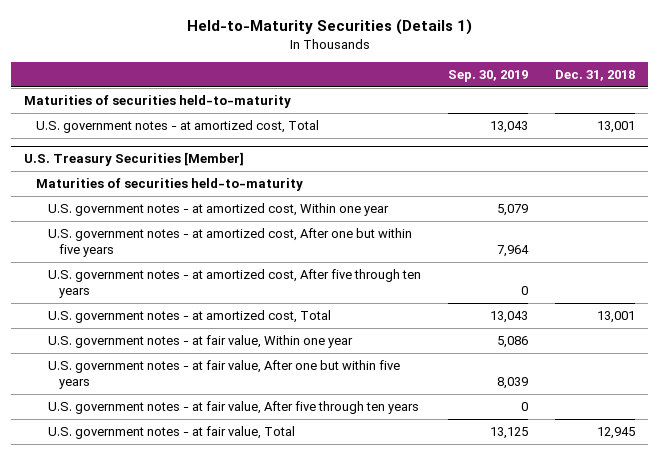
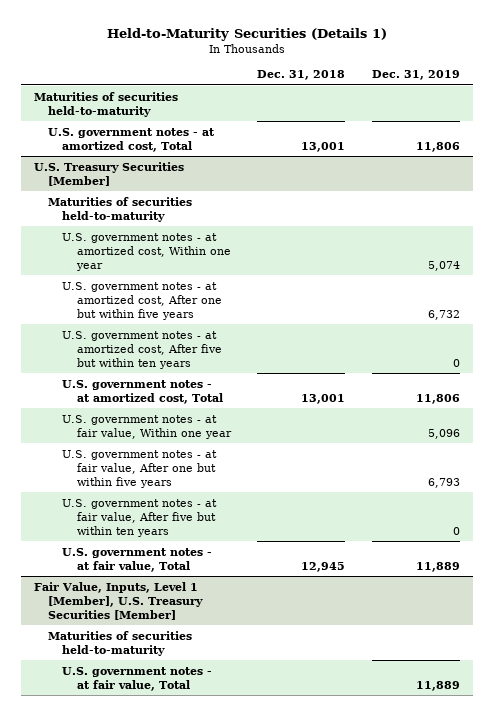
[447,70,528,83] Sep. 30, 2019 -> none
none -> [372,70,461,81] Dec. 31, 2019
[47,269,421,299] U.S. government notes - at amortized cost, After five through ten years -> [62,330,222,369] U.S. government notes - at amortized cost, After five but within ten years
[47,401,419,415] U.S. government notes - at fair value, After five through ten years -> [62,498,218,537] U.S. government notes - at fair value, After five but within ten years
none -> [34,581,204,620] Fair Value, Inputs, Level 1 [Member], U.S. Treasury Securities [Member]
none -> [48,630,193,656] Maturities of securities held-to-maturity
none -> [62,666,213,691] U.S. government notes - at fair value, Total

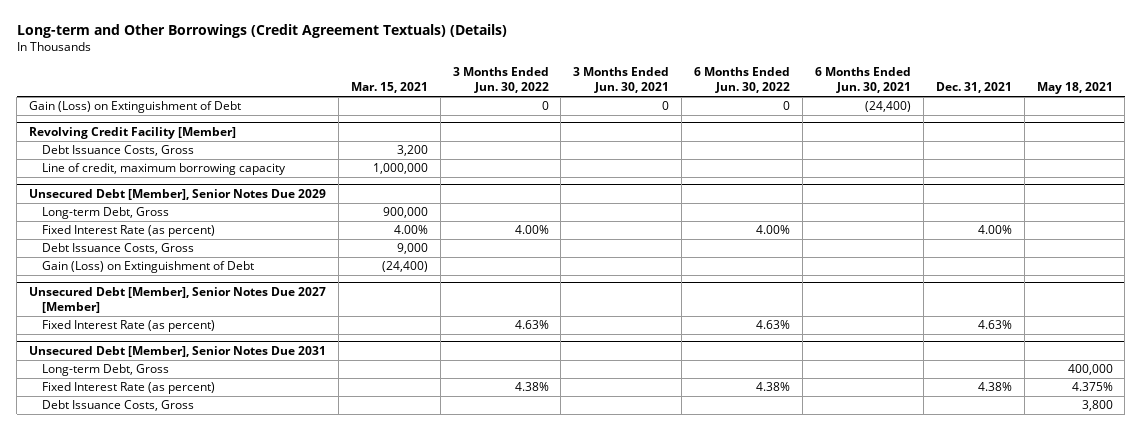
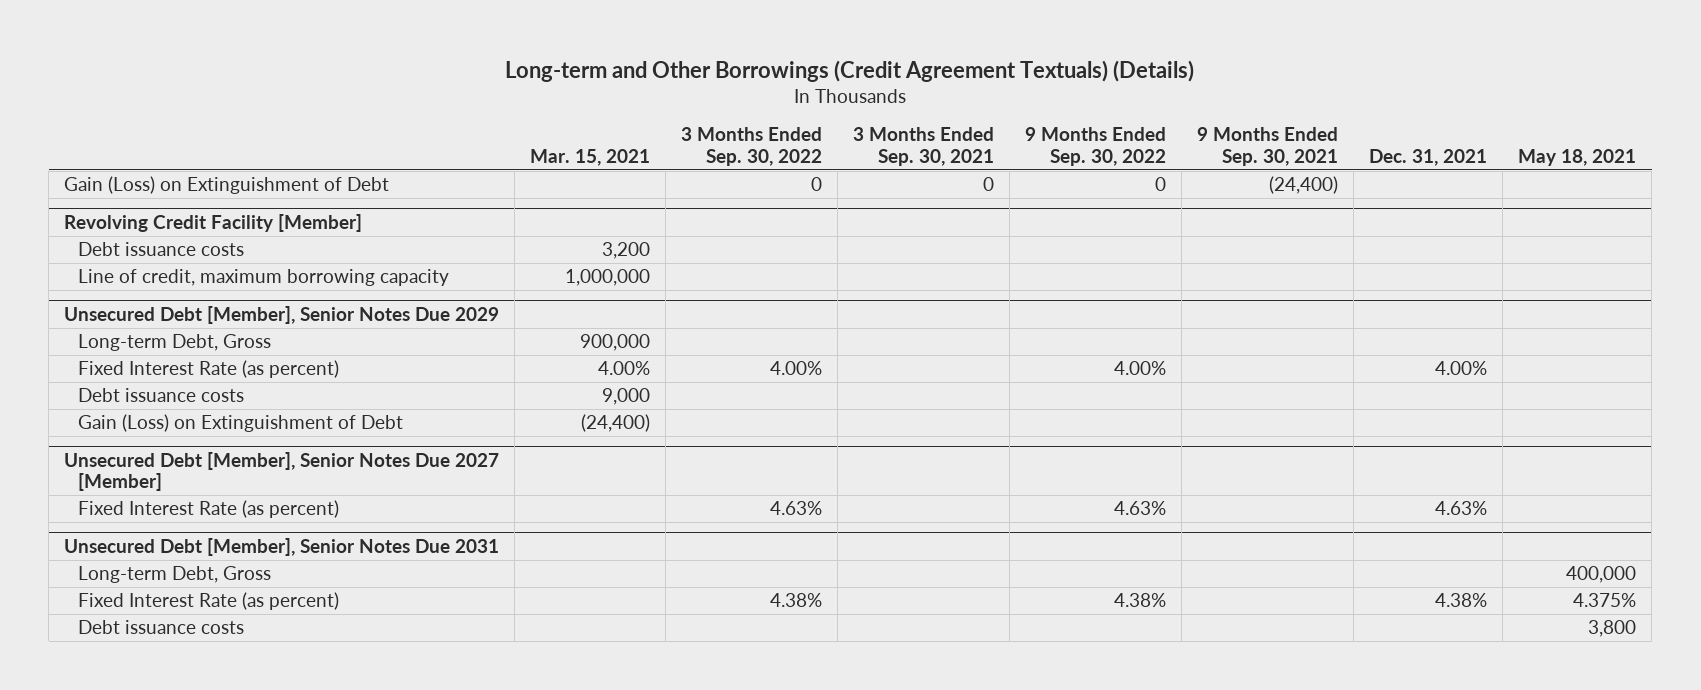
[452,67,549,94] 3 Months Ended Jun. 30, 2022 -> none
[573,67,670,94] 3 Months Ended Jun. 30, 2021 -> none
[694,67,791,94] 6 Months Ended Jun. 30, 2022 -> none
[814,67,911,94] 6 Months Ended Jun. 30, 2021 -> none
none -> [681,127,823,166] 3 Months Ended Sep. 30, 2022
none -> [853,127,995,166] 3 Months Ended Sep. 30, 2021
none -> [1025,127,1167,166] 9 Months Ended Sep. 30, 2022
none -> [1197,127,1339,166] 9 Months Ended Sep. 30, 2021
[41,145,194,157] Debt Issuance Costs, Gross -> [78,242,245,257] Debt issuance costs
[41,243,194,255] Debt Issuance Costs, Gross -> [78,388,245,403] Debt issuance costs
[41,400,194,412] Debt Issuance Costs, Gross -> [78,620,245,635] Debt issuance costs

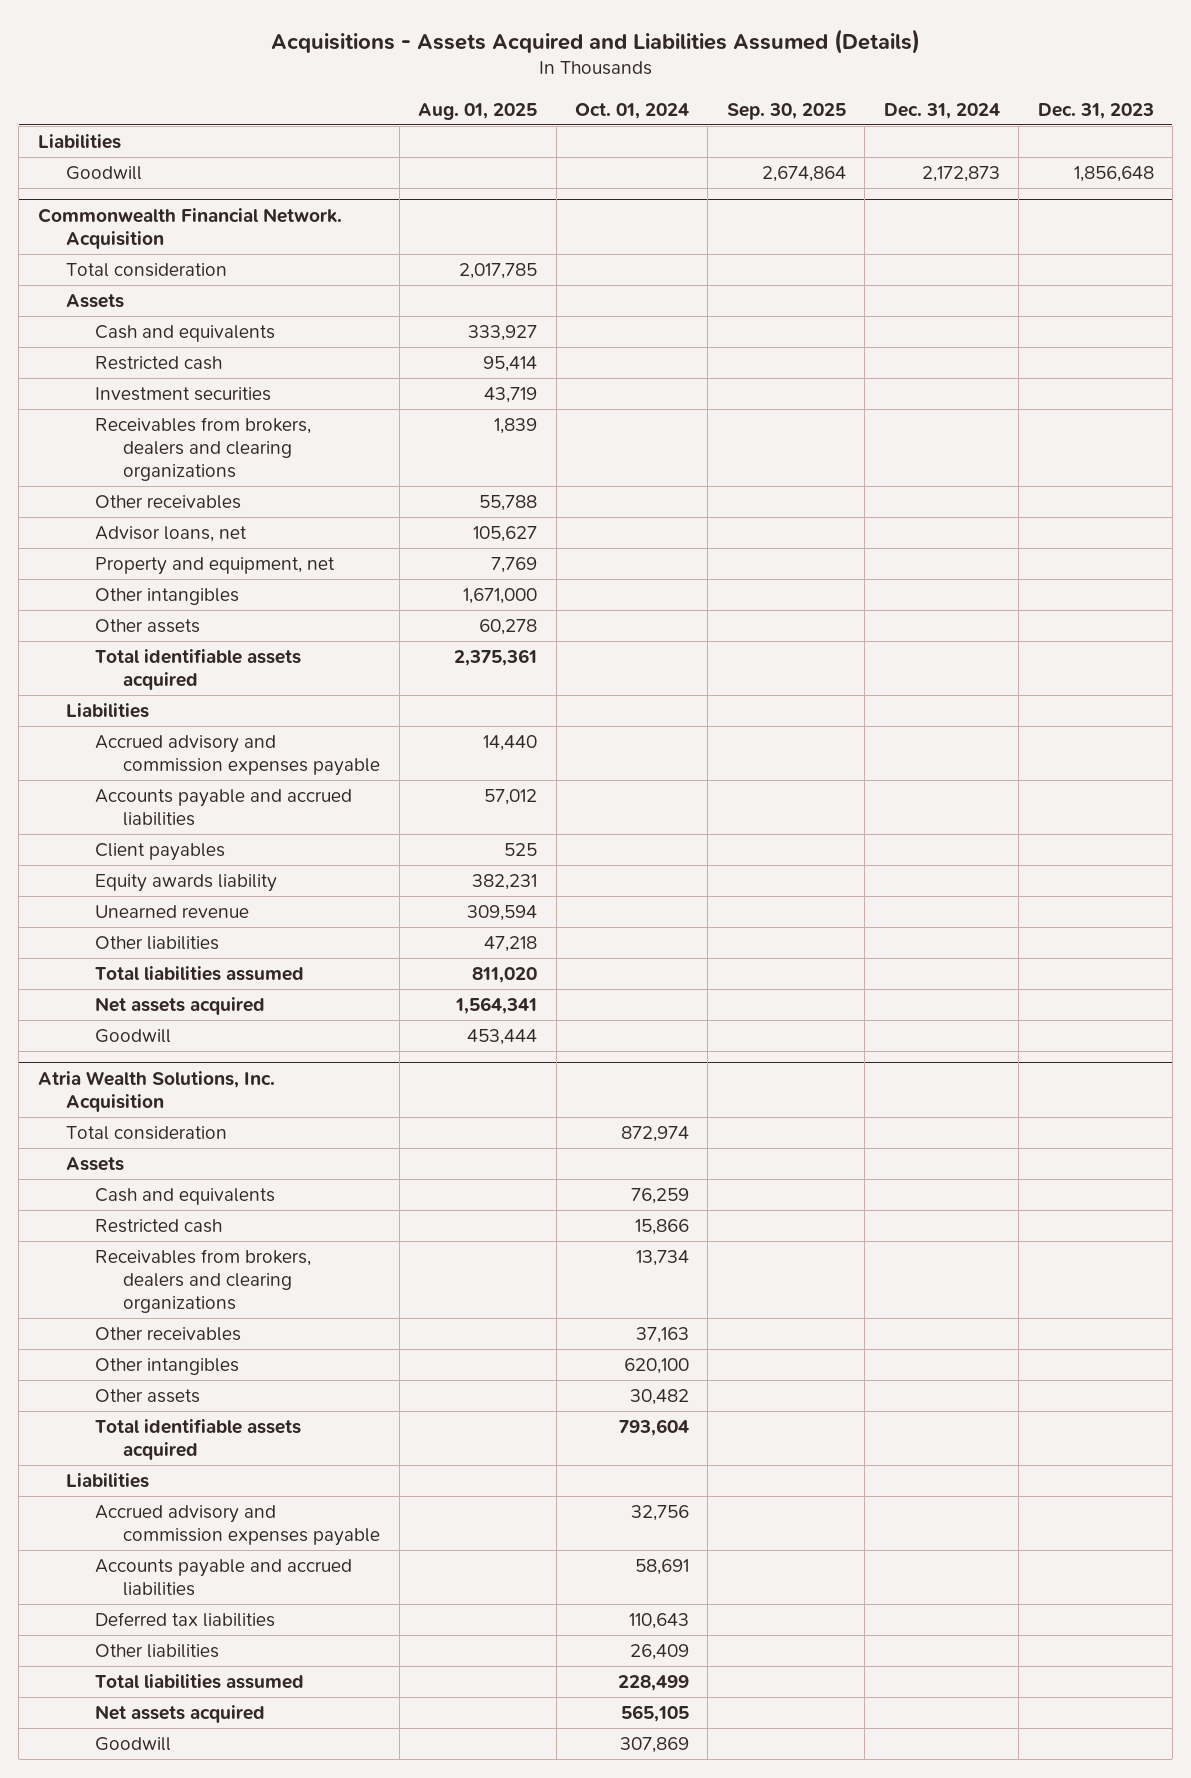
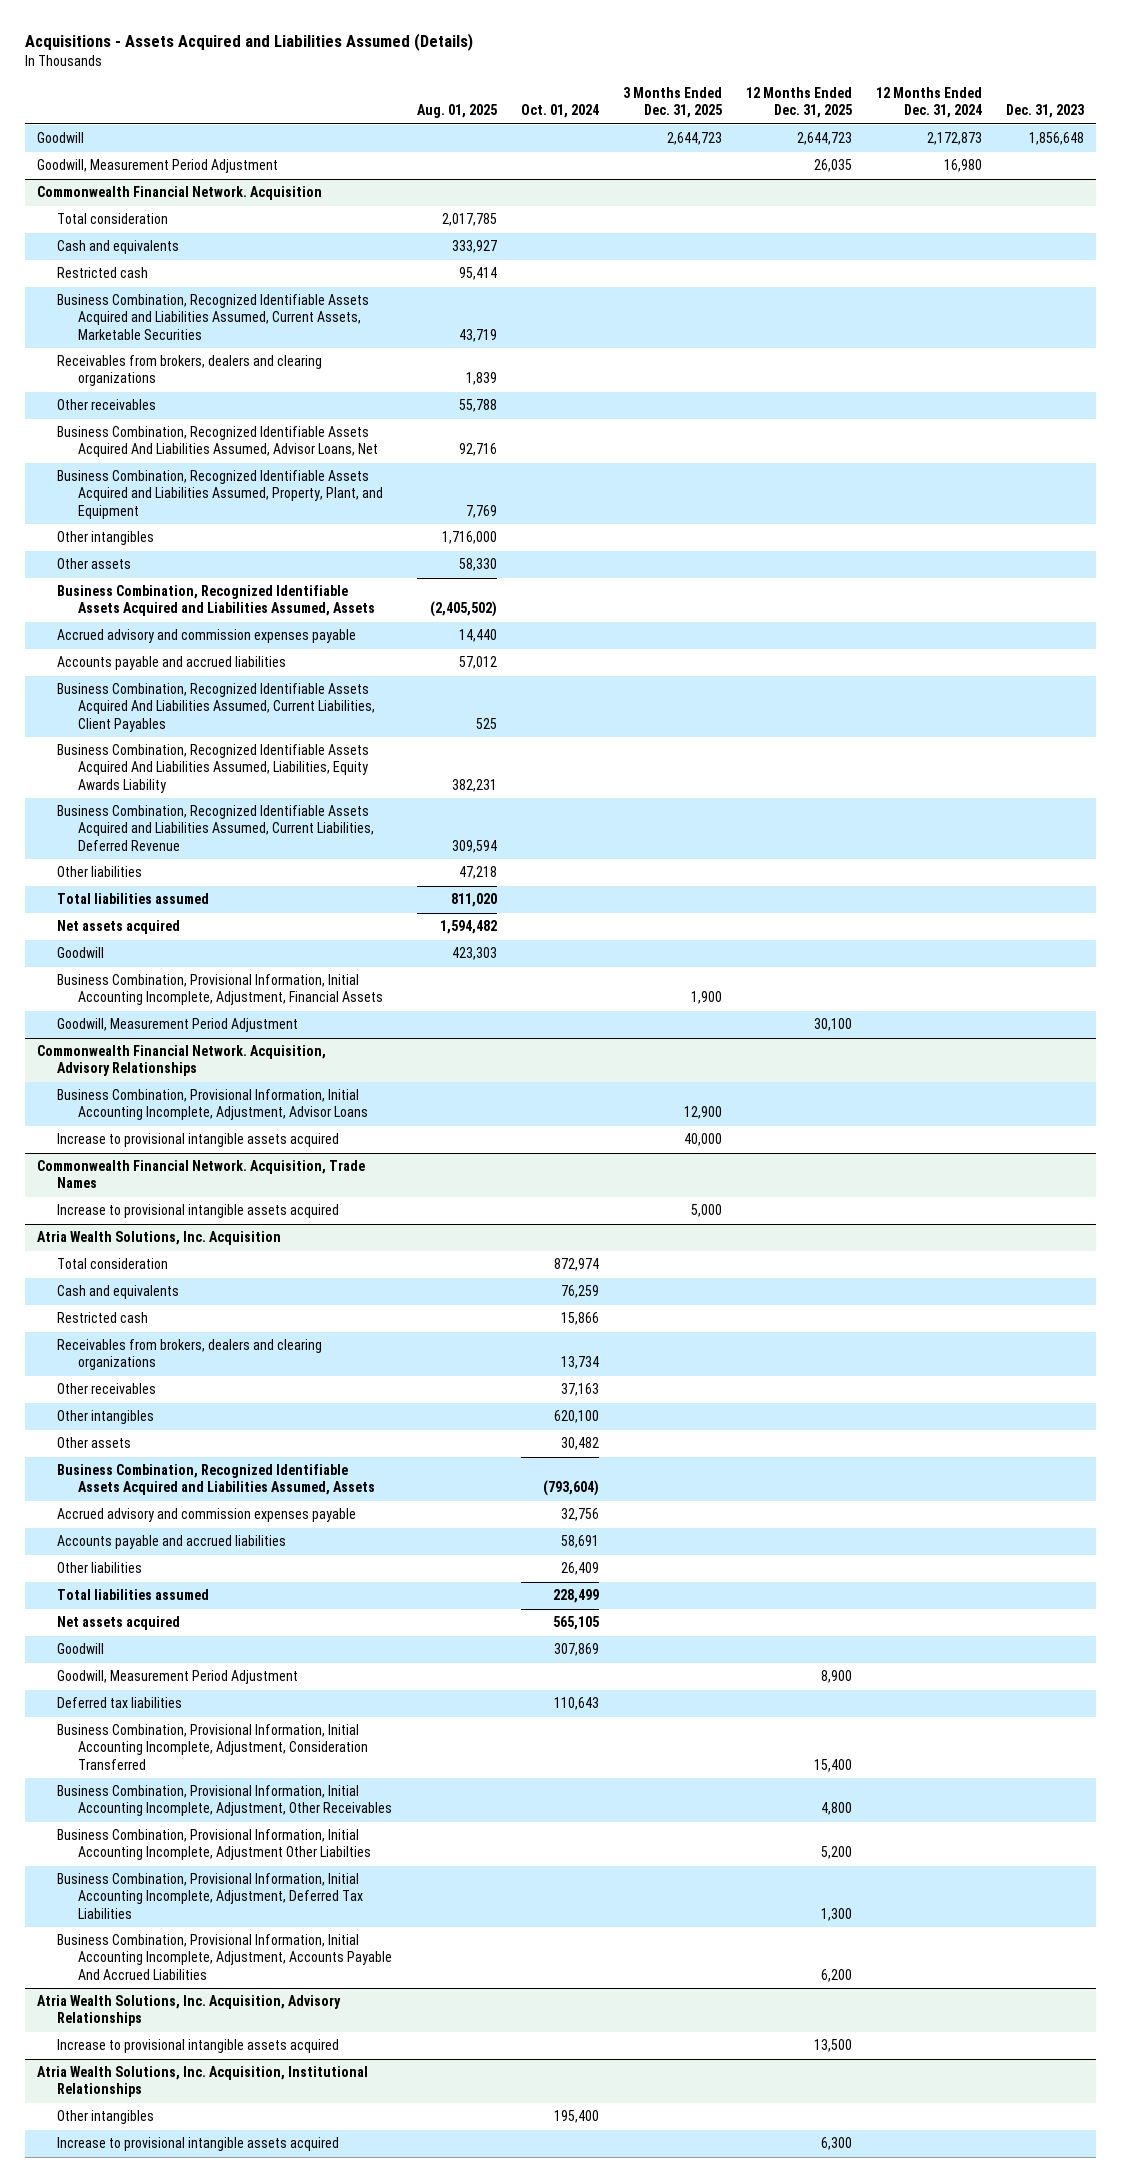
[726,102,846,120] Sep. 30, 2025 -> none
[883,102,1000,119] Dec. 31, 2024 -> none
none -> [622,87,722,119] 3 Months Ended Dec. 31, 2025
none -> [745,87,852,119] 12 Months Ended Dec. 31, 2025
none -> [876,87,983,119] 12 Months Ended Dec. 31, 2024
[37,134,121,150] Liabilities -> none
none -> [36,159,278,174] Goodwill, Measurement Period Adjustment
[66,294,125,309] Assets -> none
[94,387,271,402] Investment securities -> [57,294,370,340] Business Combination, Recognized Identifiable Assets Acquired and Liabilities Assumed, Current Assets, Marketable Securities
[66,703,150,719] Liabilities -> none
[94,526,247,543] Advisor loans, net -> [57,426,379,458] Business Combination, Recognized Identifiable Assets Acquired And Liabilities Assumed, Advisor Loans, Net
[473,526,538,543] 105,627 -> [458,443,497,457] 92,716
[94,557,335,576] Property and equipment, net -> [57,470,384,519] Business Combination, Recognized Identifiable Assets Acquired and Liabilities Assumed, Property, Plant, and Equipment
[463,588,538,605] 1,671,000 -> [441,531,497,545] 1,716,000
[479,619,538,636] 60,278 -> [458,558,497,572] 58,330
[94,649,301,691] Total identifiable assets acquired -> [57,585,376,617] Business Combination, Recognized Identifiable Assets Acquired and Liabilities Assumed, Assets
[454,649,538,667] 2,375,361 -> [429,601,497,618] (2,405,502)
[94,843,225,862] Client payables -> [57,683,376,732] Business Combination, Recognized Identifiable Assets Acquired And Liabilities Assumed, Current Liabilities, Client Payables
[94,874,277,893] Equity awards liability -> [57,744,370,793] Business Combination, Recognized Identifiable Assets Acquired And Liabilities Assumed, Liabilities, Equity Awards Liability
[94,905,249,919] Unearned revenue -> [57,805,375,851] Business Combination, Recognized Identifiable Assets Acquired and Liabilities Assumed, Current Liabilities, Deferred Revenue
[455,997,538,1015] 1,564,341 -> [439,920,497,935] 1,594,482
[467,1029,538,1046] 453,444 -> [451,947,497,961] 423,303
none -> [57,974,384,1006] Business Combination, Provisional Information, Initial Accounting Incomplete, Adjustment, Financial Assets
none -> [57,1018,299,1033] Goodwill, Measurement Period Adjustment
none -> [36,1045,326,1077] Commonwealth Financial Network. Acquisition, Advisory Relationships
none -> [57,1089,369,1121] Business Combination, Provisional Information, Initial Accounting Incomplete, Adjustment, Advisor Loans
none -> [57,1133,340,1148] Increase to provisional intangible assets acquired
none -> [36,1160,365,1189] Commonwealth Financial Network. Acquisition, Trade Names
none -> [57,1204,340,1219] Increase to provisional intangible assets acquired
[66,1157,125,1172] Assets -> none
[66,1473,150,1489] Liabilities -> none
[94,1419,301,1461] Total identifiable assets acquired -> [57,1464,376,1496] Business Combination, Recognized Identifiable Assets Acquired and Liabilities Assumed, Assets
[619,1419,690,1437] 793,604 -> [542,1480,599,1497] (793,604)
none -> [57,1670,299,1685] Goodwill, Measurement Period Adjustment
[94,1612,275,1628] Deferred tax liabilities -> [57,1697,183,1709] Deferred tax liabilities
none -> [57,1724,369,1770] Business Combination, Provisional Information, Initial Accounting Incomplete, Adjustment, Consideration Transferred
none -> [57,1785,393,1817] Business Combination, Provisional Information, Initial Accounting Incomplete, Adjustment, Other Receivables
none -> [57,1829,372,1861] Business Combination, Provisional Information, Initial Accounting Incomplete, Adjustment Other Liabilties
none -> [57,1873,364,1919] Business Combination, Provisional Information, Initial Accounting Incomplete, Adjustment, Deferred Tax Liabilities
none -> [57,1934,393,1980] Business Combination, Provisional Information, Initial Accounting Incomplete, Adjustment, Accounts Payable And Accrued Liabilities
none -> [36,1995,341,2027] Atria Wealth Solutions, Inc. Acquisition, Advisory Relationships
none -> [57,2039,340,2054] Increase to provisional intangible assets acquired
none -> [36,2066,368,2098] Atria Wealth Solutions, Inc. Acquisition, Institutional Relationships
none -> [57,2110,155,2125] Other intangibles
none -> [57,2137,340,2152] Increase to provisional intangible assets acquired

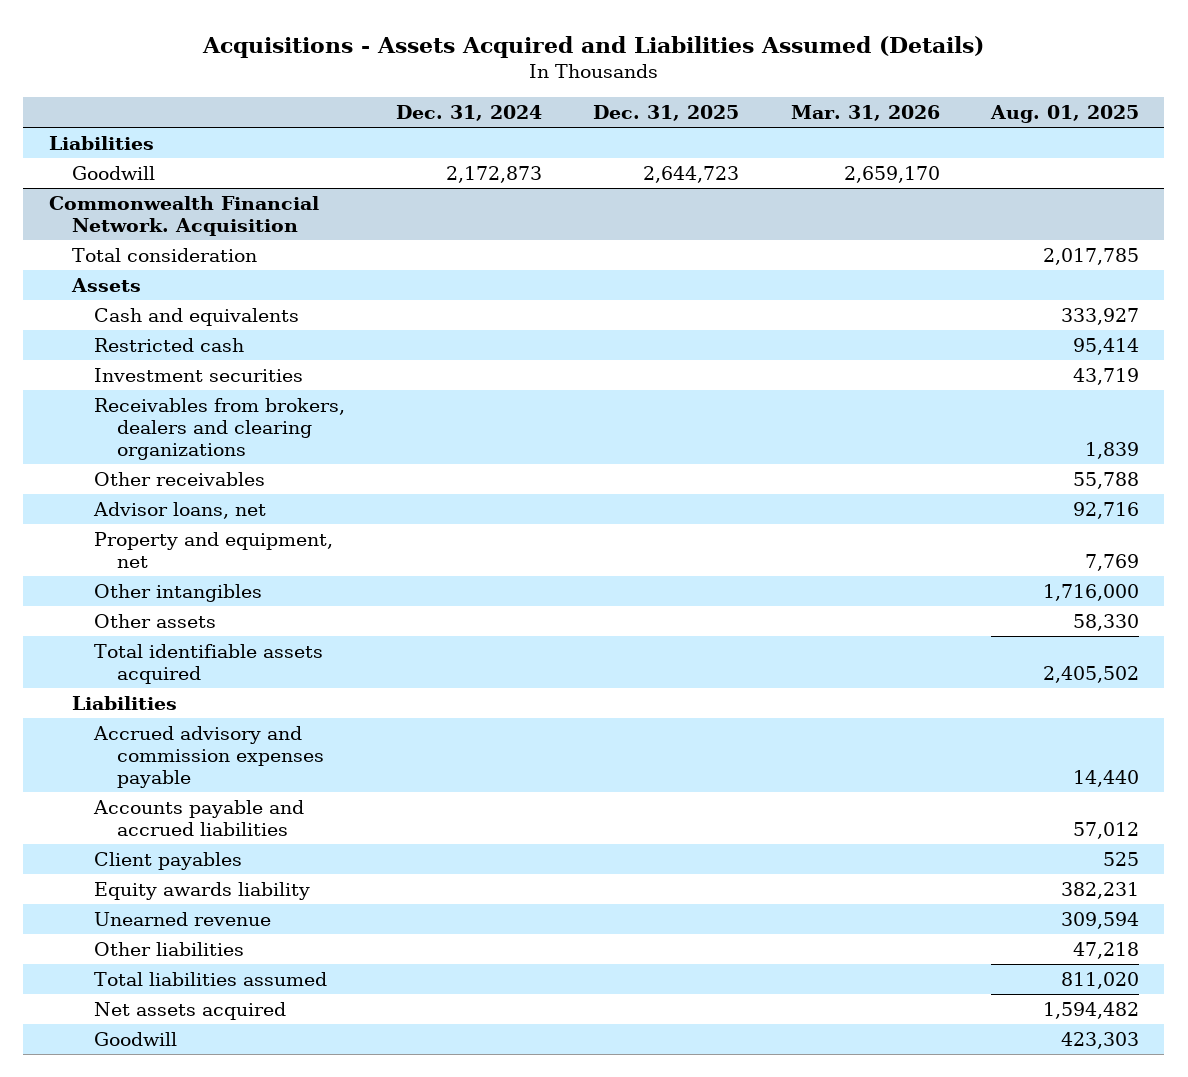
[520,104,599,119] Oct. 01, 2024 -> none
[622,87,722,119] 3 Months Ended Dec. 31, 2025 -> none
[745,87,852,119] 12 Months Ended Dec. 31, 2025 -> none
[876,87,983,119] 12 Months Ended Dec. 31, 2024 -> none
[1006,104,1085,119] Dec. 31, 2023 -> none
none -> [396,105,543,122] Dec. 31, 2024
none -> [593,105,740,122] Dec. 31, 2025
none -> [790,105,940,122] Mar. 31, 2026
none -> [48,136,154,151] Liabilities
[36,159,278,174] Goodwill, Measurement Period Adjustment -> none
none -> [70,278,141,293] Assets
[57,294,370,340] Business Combination, Recognized Identifiable Assets Acquired and Liabilities Assumed, Current Assets, Marketable Securities -> [94,368,304,383] Investment securities
[57,426,379,458] Business Combination, Recognized Identifiable Assets Acquired And Liabilities Assumed, Advisor Loans, Net -> [93,502,267,520] Advisor loans, net
[57,470,384,519] Business Combination, Recognized Identifiable Assets Acquired and Liabilities Assumed, Property, Plant, and Equipment -> [94,532,334,568] Property and equipment, net
[57,585,376,617] Business Combination, Recognized Identifiable Assets Acquired and Liabilities Assumed, Assets -> [94,644,324,684] Total identifiable assets acquired
[429,601,497,618] (2,405,502) -> [1042,665,1139,683] 2,405,502
none -> [71,696,177,711] Liabilities
[57,683,376,732] Business Combination, Recognized Identifiable Assets Acquired And Liabilities Assumed, Current Liabilities, Client Payables -> [94,852,243,871] Client payables
[57,744,370,793] Business Combination, Recognized Identifiable Assets Acquired And Liabilities Assumed, Liabilities, Equity Awards Liability -> [94,882,311,901] Equity awards liability
[57,805,375,851] Business Combination, Recognized Identifiable Assets Acquired and Liabilities Assumed, Current Liabilities, Deferred Revenue -> [94,912,272,927] Unearned revenue
[57,974,384,1006] Business Combination, Provisional Information, Initial Accounting Incomplete, Adjustment, Financial Assets -> none
[57,1018,299,1033] Goodwill, Measurement Period Adjustment -> none
[36,1045,326,1077] Commonwealth Financial Network. Acquisition, Advisory Relationships -> none
[57,1089,369,1121] Business Combination, Provisional Information, Initial Accounting Incomplete, Adjustment, Advisor Loans -> none
[57,1133,340,1148] Increase to provisional intangible assets acquired -> none
[36,1160,365,1189] Commonwealth Financial Network. Acquisition, Trade Names -> none
[57,1204,340,1219] Increase to provisional intangible assets acquired -> none
[36,1231,281,1246] Atria Wealth Solutions, Inc. Acquisition -> none
[57,1258,169,1270] Total consideration -> none
[57,1285,180,1300] Cash and equivalents -> none
[57,1312,149,1324] Restricted cash -> none
[57,1339,323,1371] Receivables from brokers, dealers and clearing organizations -> none
[57,1383,157,1395] Other receivables -> none
[57,1410,155,1425] Other intangibles -> none
[57,1437,132,1449] Other assets -> none
[57,1464,376,1496] Business Combination, Recognized Identifiable Assets Acquired and Liabilities Assumed, Assets -> none
[57,1508,357,1523] Accrued advisory and commission expenses payable -> none
[57,1535,287,1550] Accounts payable and accrued liabilities -> none
[57,1562,143,1574] Other liabilities -> none
[57,1589,210,1601] Total liabilities assumed -> none
[57,1616,181,1631] Net assets acquired -> none
[57,1643,105,1655] Goodwill -> none
[57,1670,299,1685] Goodwill, Measurement Period Adjustment -> none
[57,1697,183,1709] Deferred tax liabilities -> none
[57,1724,369,1770] Business Combination, Provisional Information, Initial Accounting Incomplete, Adjustment, Consideration Transferred -> none
[57,1785,393,1817] Business Combination, Provisional Information, Initial Accounting Incomplete, Adjustment, Other Receivables -> none
[57,1829,372,1861] Business Combination, Provisional Information, Initial Accounting Incomplete, Adjustment Other Liabilties -> none
[57,1873,364,1919] Business Combination, Provisional Information, Initial Accounting Incomplete, Adjustment, Deferred Tax Liabilities -> none
[57,1934,393,1980] Business Combination, Provisional Information, Initial Accounting Incomplete, Adjustment, Accounts Payable And Accrued Liabilities -> none
[36,1995,341,2027] Atria Wealth Solutions, Inc. Acquisition, Advisory Relationships -> none
[57,2039,340,2054] Increase to provisional intangible assets acquired -> none
[36,2066,368,2098] Atria Wealth Solutions, Inc. Acquisition, Institutional Relationships -> none
[57,2110,155,2125] Other intangibles -> none
[57,2137,340,2152] Increase to provisional intangible assets acquired -> none

